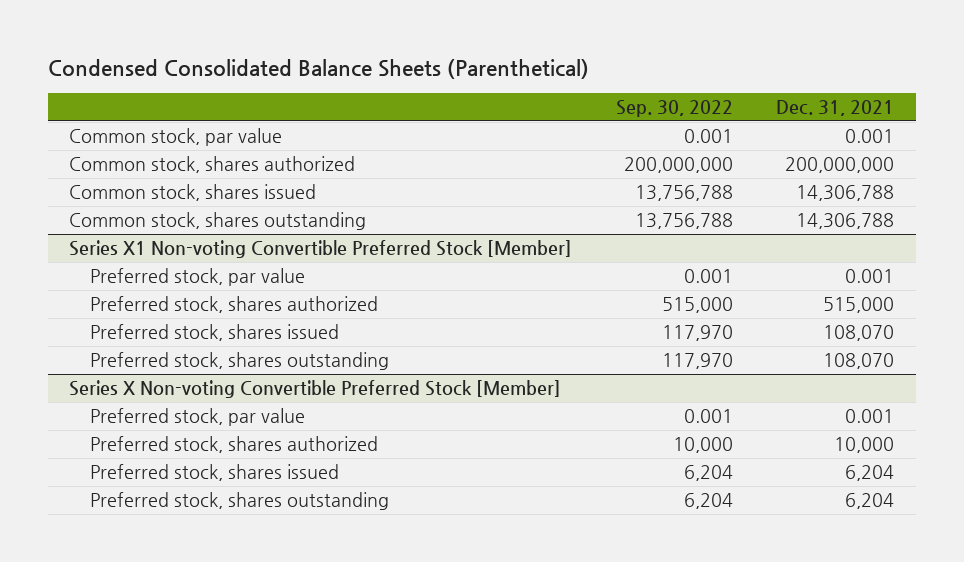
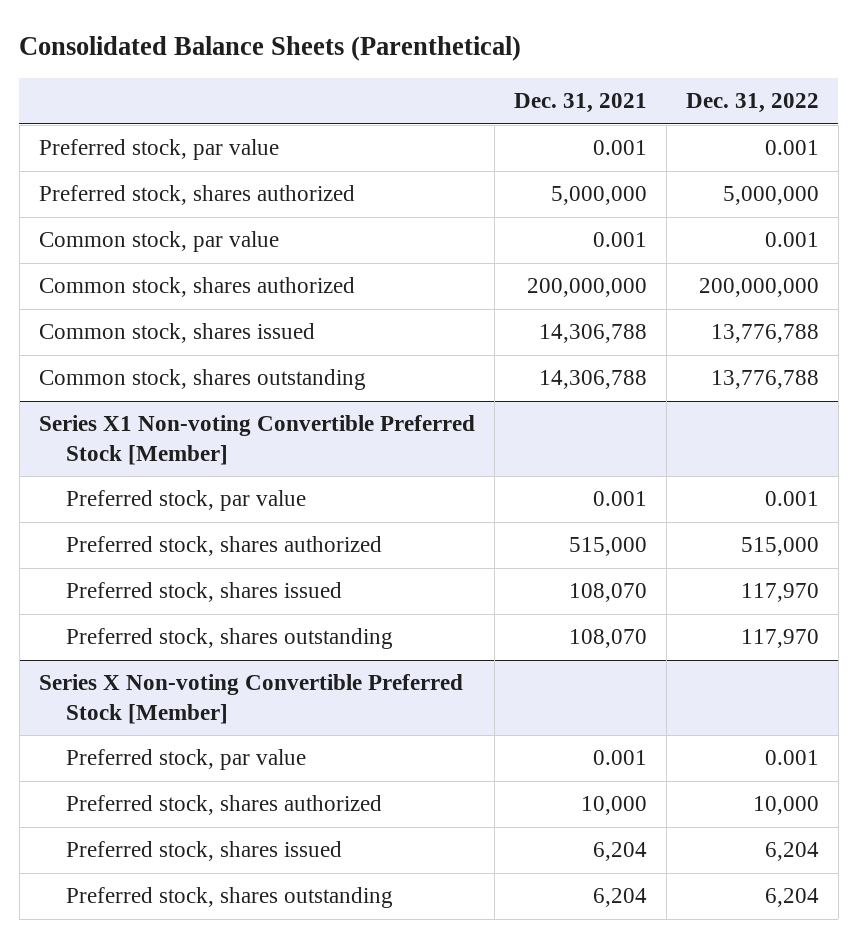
[47,58,589,79] Condensed Consolidated Balance Sheets (Parenthetical) -> [19,35,522,61] Consolidated Balance Sheets (Parenthetical)
[615,99,733,117] Sep. 30, 2022 -> none
none -> [685,93,819,114] Dec. 31, 2022
none -> [38,139,279,161] Preferred stock, par value
none -> [38,185,355,206] Preferred stock, shares authorized

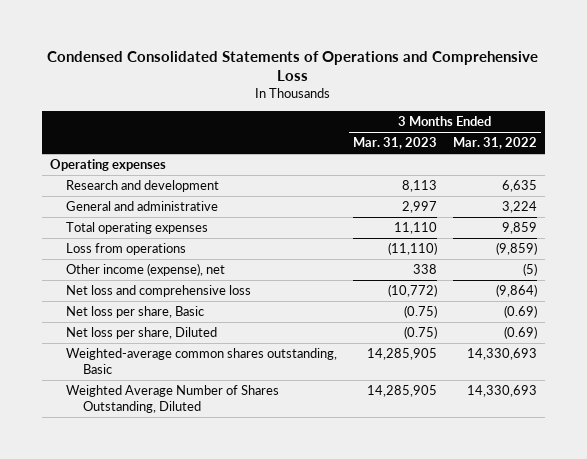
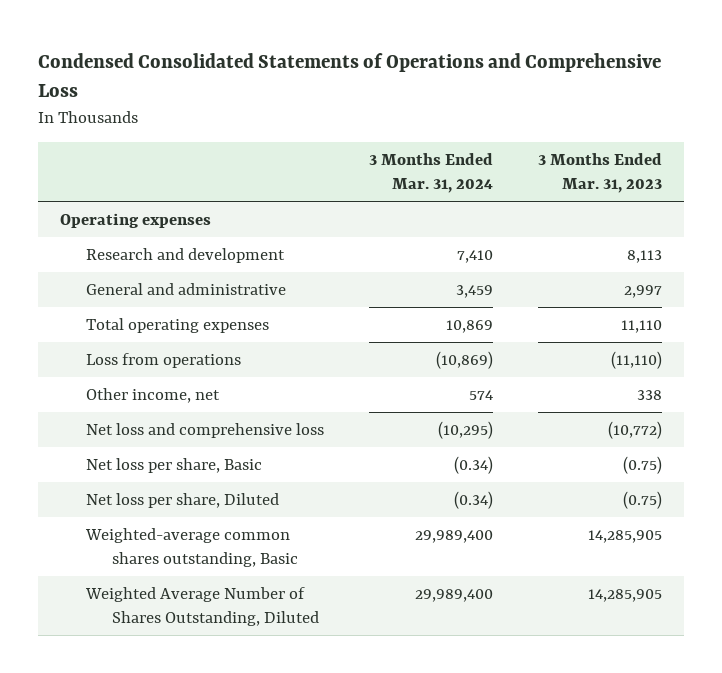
[452,137,537,150] Mar. 31, 2022 -> none
none -> [368,153,493,194] 3 Months Ended Mar. 31, 2024
[66,263,226,277] Other income (expense), net -> [86,387,221,403] Other income, net

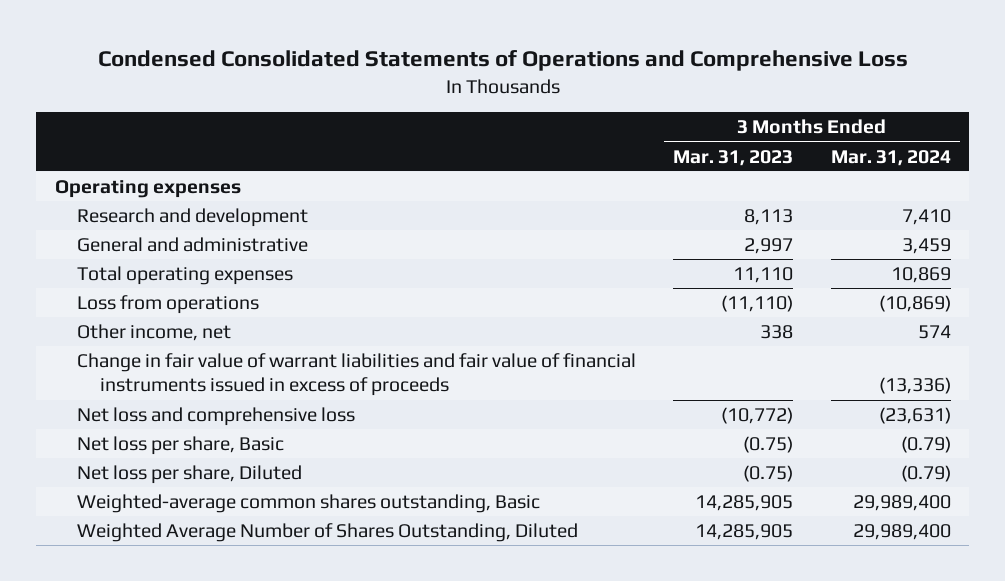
none -> [77,353,637,397] Change in fair value of warrant liabilities and fair value of financial instruments issued in excess of proceeds
[437,420,493,439] (10,295) -> [878,407,951,425] (23,631)
[453,455,493,474] (0.34) -> [900,436,951,454] (0.79)
[453,490,493,509] (0.34) -> [900,465,951,483] (0.79)

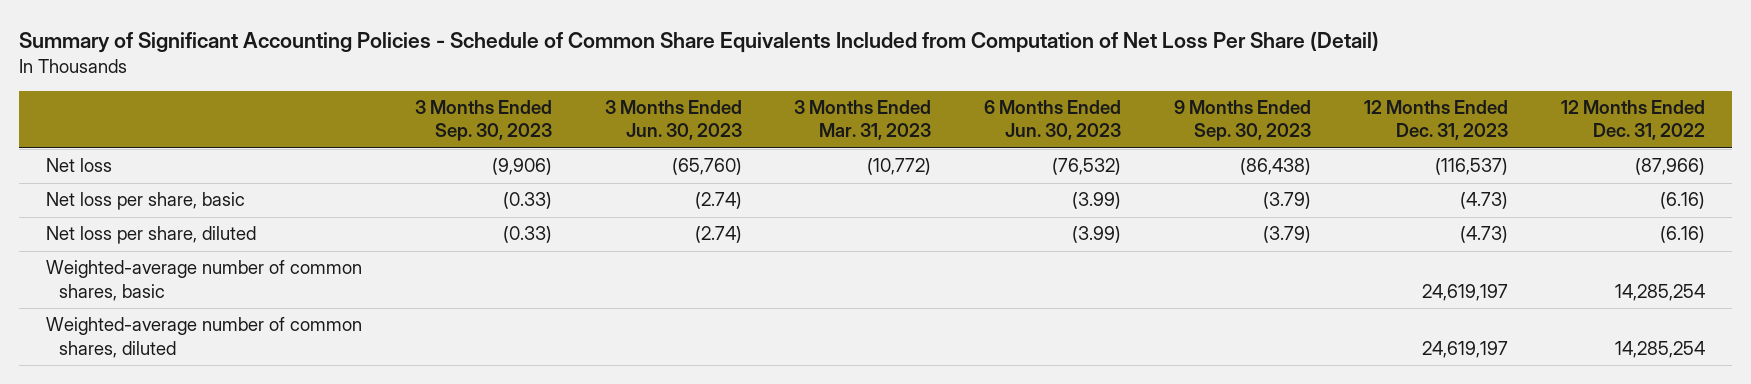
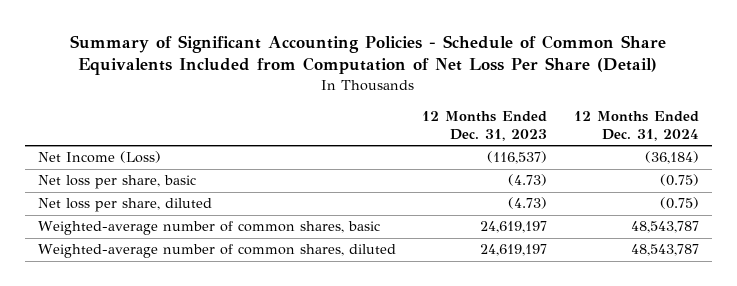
[414,100,552,142] 3 Months Ended Sep. 30, 2023 -> none
[604,100,742,141] 3 Months Ended Jun. 30, 2023 -> none
[794,100,932,141] 3 Months Ended Mar. 31, 2023 -> none
[984,100,1122,141] 6 Months Ended Jun. 30, 2023 -> none
[1174,100,1312,142] 9 Months Ended Sep. 30, 2023 -> none
[1561,100,1706,141] 12 Months Ended Dec. 31, 2022 -> none
none -> [573,111,699,141] 12 Months Ended Dec. 31, 2024
[45,158,112,173] Net loss -> [37,151,161,164] Net Income (Loss)

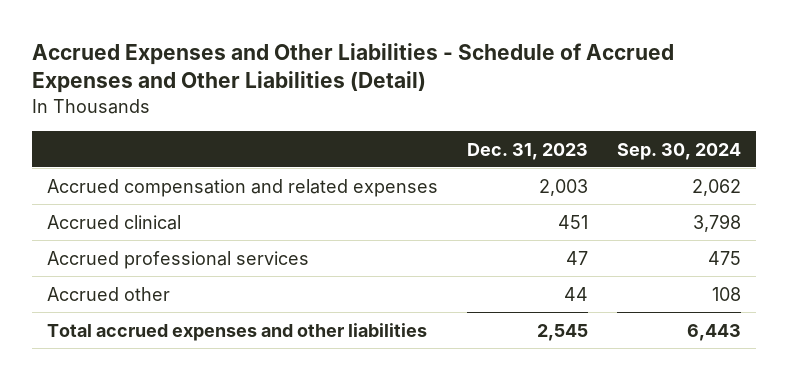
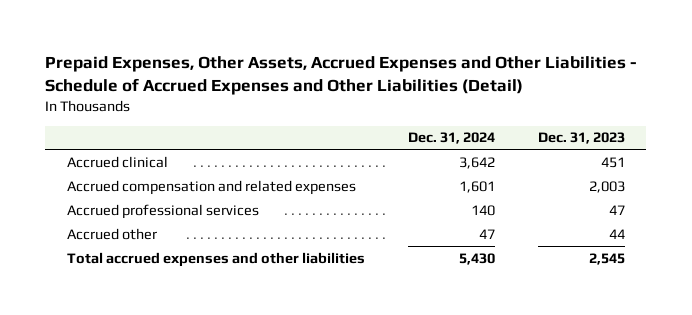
[32,43,675,94] Accrued Expenses and Other Liabilities - Schedule of Accrued Expenses and Other Liabilities (Detail) -> [45,56,638,96] Prepaid Expenses, Other Assets, Accrued Expenses and Other Liabilities - Schedule of Accrued Expenses and Other Liabilities (Detail)
[617,142,742,160] Sep. 30, 2024 -> none
none -> [407,132,495,145] Dec. 31, 2024
[46,178,438,197] Accrued compensation and related expenses -> [66,179,356,195] Accrued compensation and related expenses

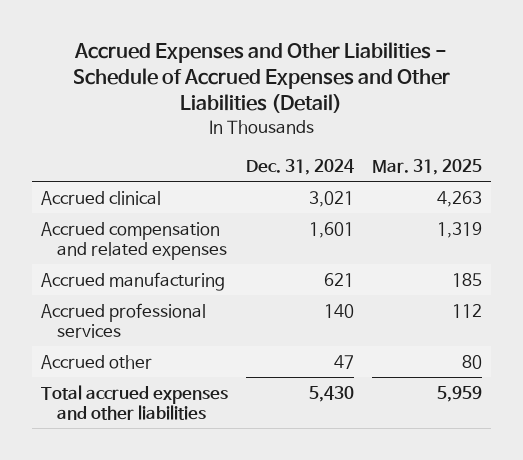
[45,56,638,96] Prepaid Expenses, Other Assets, Accrued Expenses and Other Liabilities - Schedule of Accrued Expenses and Other Liabilities (Detail) -> [73,42,451,114] Accrued Expenses and Other Liabilities - Schedule of Accrued Expenses and Other Liabilities (Detail)
[537,132,625,145] Dec. 31, 2023 -> none
none -> [371,158,482,175] Mar. 31, 2025
[458,156,495,169] 3,642 -> [308,190,354,207] 3,021
none -> [40,271,225,291] Accrued manufacturing

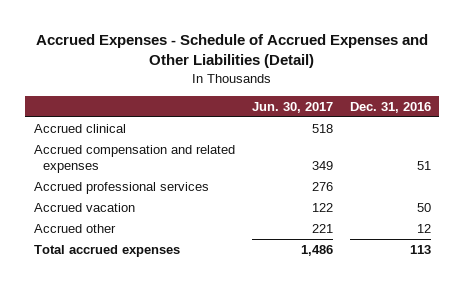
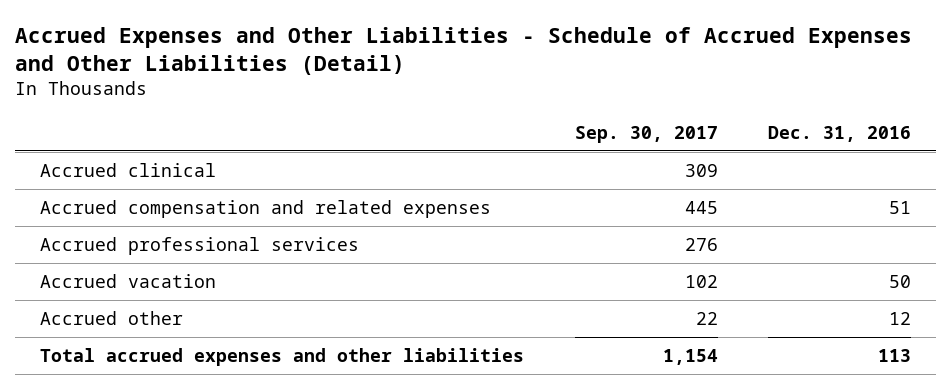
[36,34,429,69] Accrued Expenses - Schedule of Accrued Expenses and Other Liabilities (Detail) -> [14,26,912,75] Accrued Expenses and Other Liabilities - Schedule of Accrued Expenses and Other Liabilities (Detail)
[251,101,333,113] Jun. 30, 2017 -> none
none -> [574,125,718,143] Sep. 30, 2017
[33,244,180,257] Total accrued expenses -> [40,348,525,367] Total accrued expenses and other liabilities

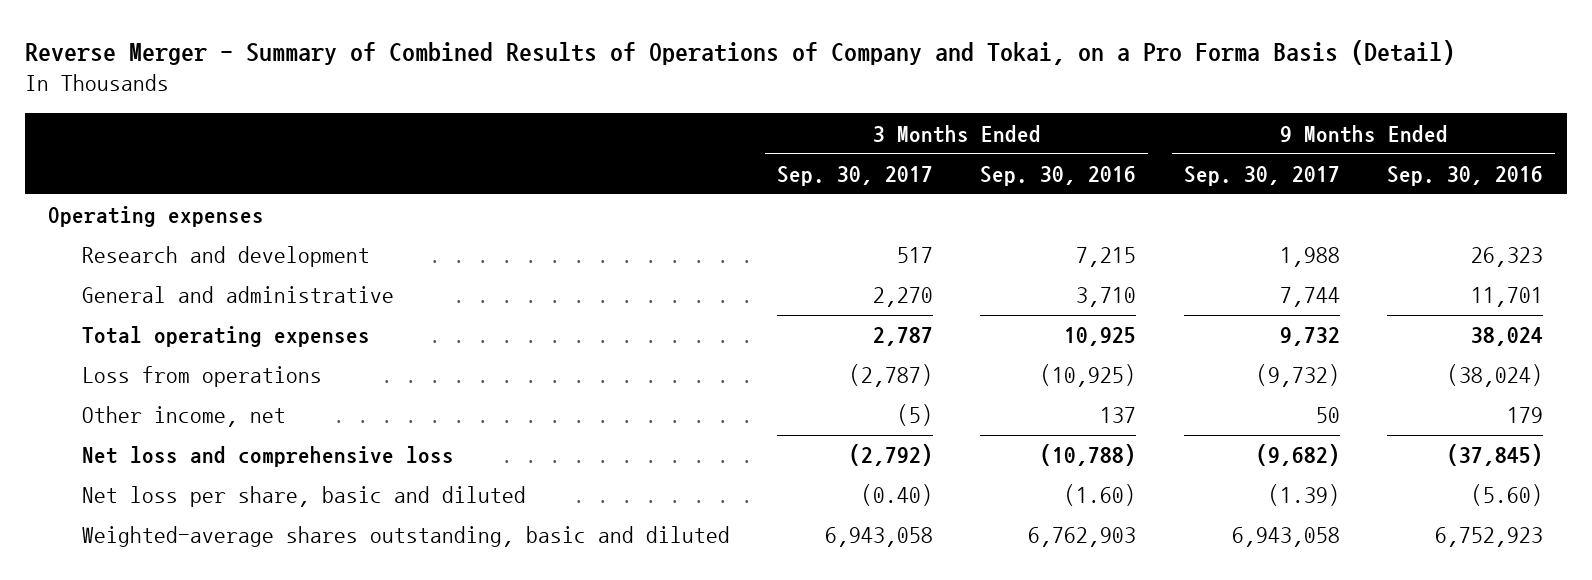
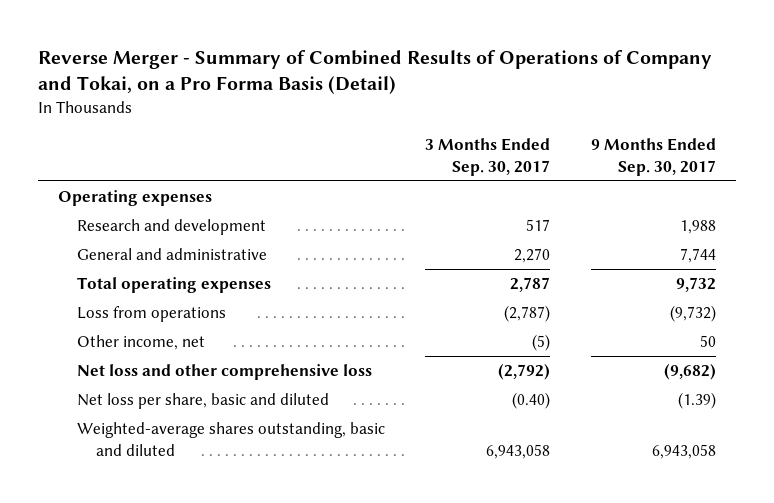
[980,165,1137,186] Sep. 30, 2016 -> none
[1387,165,1544,186] Sep. 30, 2016 -> none
[81,446,454,468] Net loss and comprehensive loss -> [77,364,373,381] Net loss and other comprehensive loss

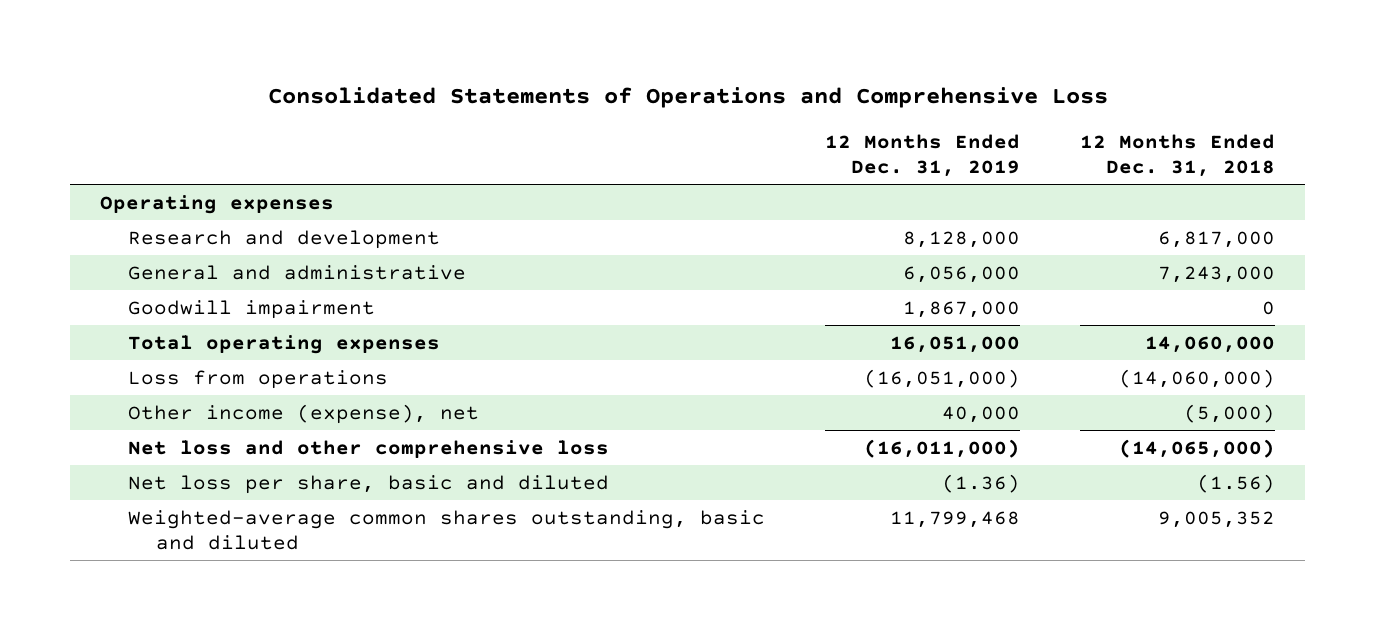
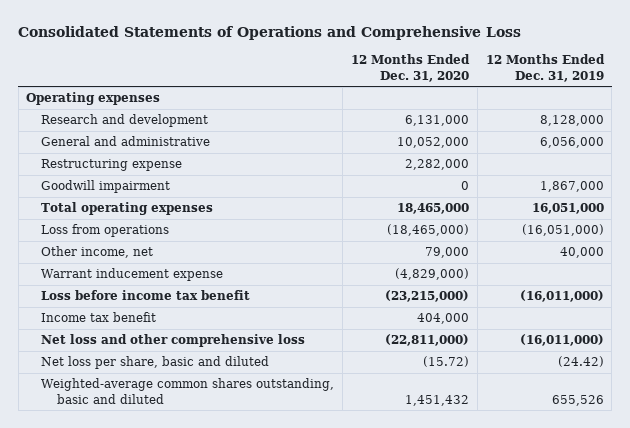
[1080,133,1276,178] 12 Months Ended Dec. 31, 2018 -> none
none -> [351,54,471,82] 12 Months Ended Dec. 31, 2020
none -> [41,159,183,172] Restructuring expense
[128,403,480,424] Other income (expense), net -> [41,246,154,259] Other income, net
none -> [41,268,224,282] Warrant inducement expense
none -> [41,290,251,301] Loss before income tax benefit
none -> [41,312,157,323] Income tax benefit
[942,473,1021,493] (1.36) -> [557,356,604,368] (24.42)
[890,510,1021,528] 11,799,468 -> [551,394,604,406] 655,526

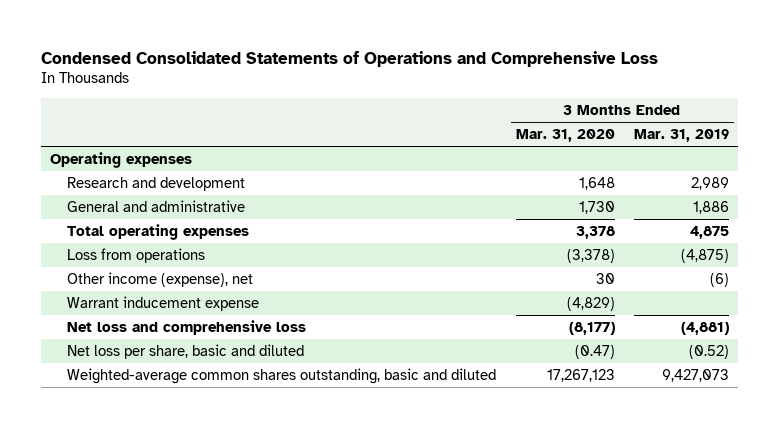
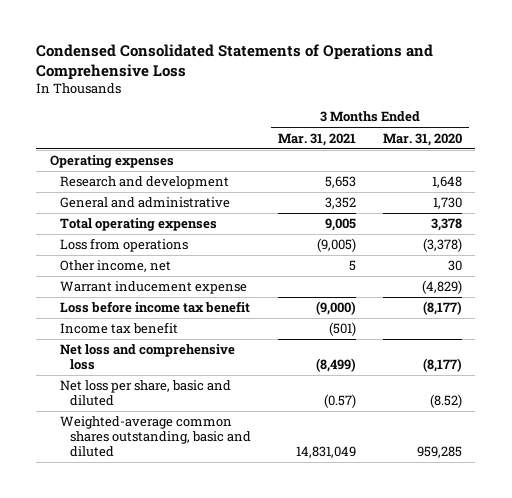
[633,129,729,143] Mar. 31, 2019 -> none
none -> [278,132,357,146] Mar. 31, 2021
[67,272,254,288] Other income (expense), net -> [59,260,171,273] Other income, net
none -> [59,301,250,314] Loss before income tax benefit
none -> [59,322,178,335] Income tax benefit
[574,345,615,360] (0.47) -> [429,394,462,409] (8.52)
[546,369,615,383] 17,267,123 -> [416,446,462,459] 959,285

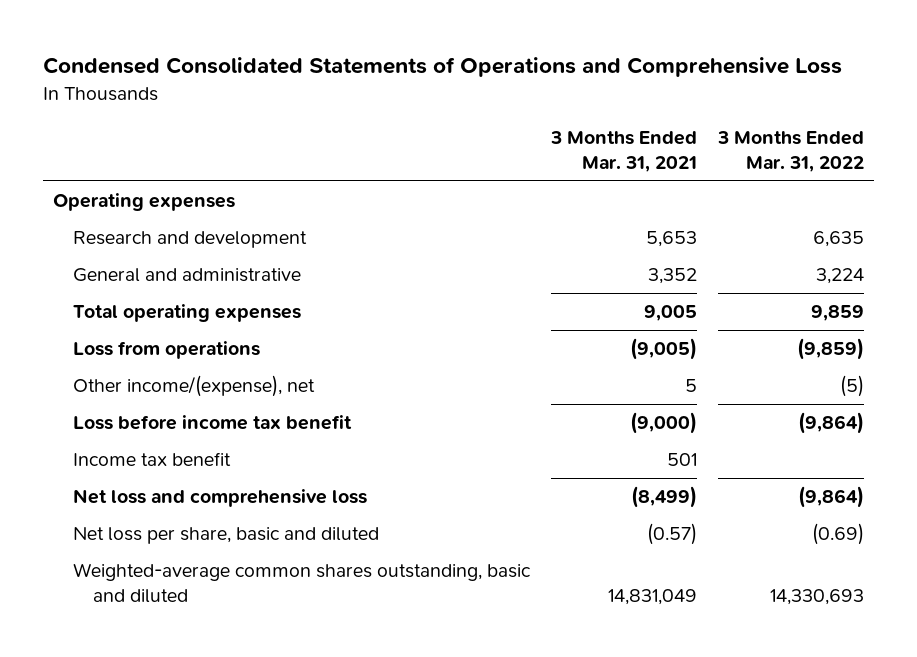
[382,132,462,146] Mar. 31, 2020 -> none
none -> [716,131,864,173] 3 Months Ended Mar. 31, 2022
[59,281,247,295] Warrant inducement expense -> none
[59,260,171,273] Other income, net -> [72,375,315,398] Other income/(expense), net
[329,322,357,337] (501) -> [666,453,697,467] 501

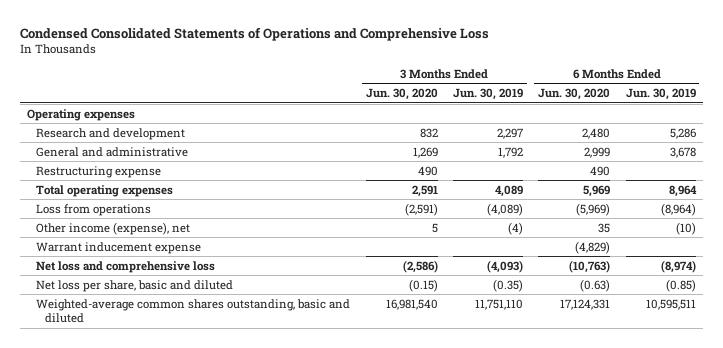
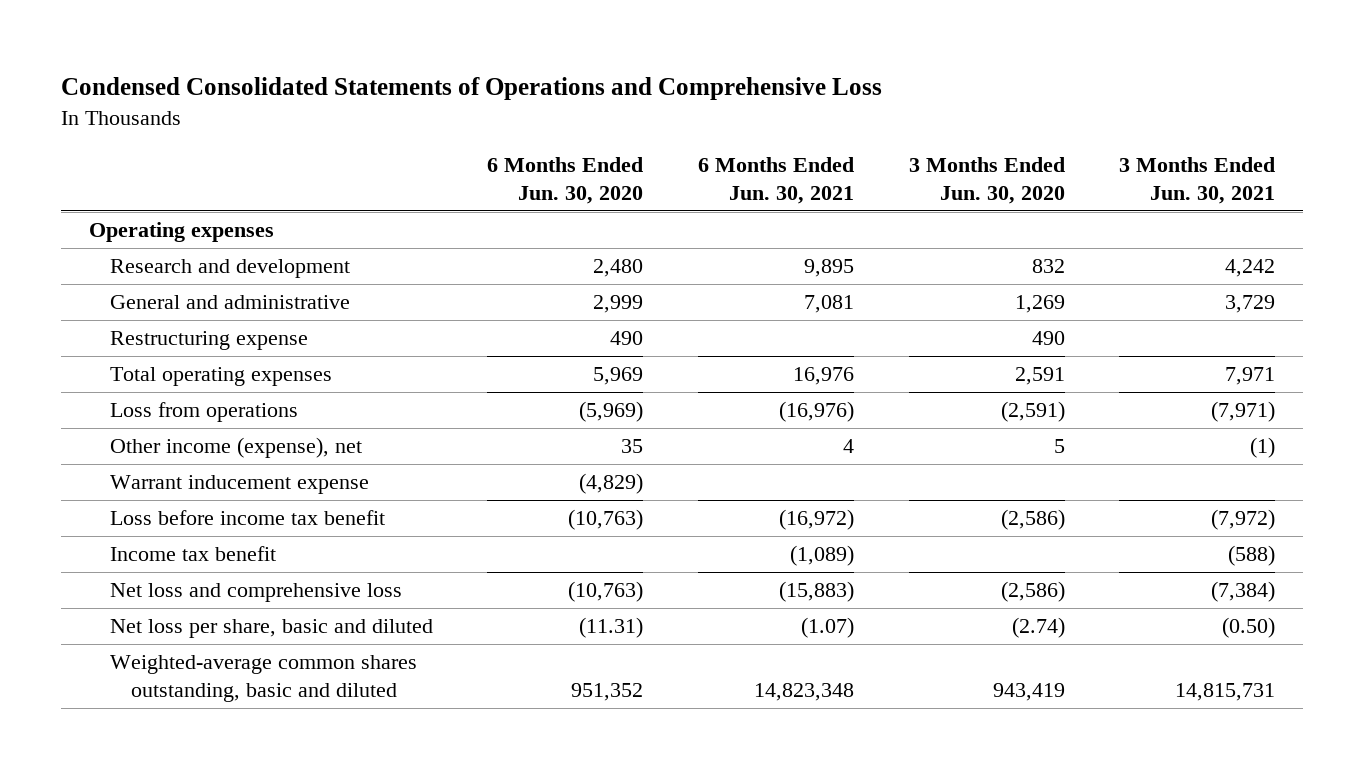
[452,88,523,101] Jun. 30, 2019 -> none
[625,88,696,101] Jun. 30, 2019 -> none
none -> [697,156,854,204] 6 Months Ended Jun. 30, 2021
none -> [1119,156,1276,204] 3 Months Ended Jun. 30, 2021
none -> [109,510,385,526] Loss before income tax benefit
none -> [109,546,276,562] Income tax benefit
[408,278,438,292] (0.15) -> [1011,617,1065,639] (2.74)
[580,278,611,292] (0.63) -> [579,617,644,639] (11.31)
[385,298,438,310] 16,981,540 -> [992,682,1065,701] 943,419
[560,298,611,310] 17,124,331 -> [571,682,644,701] 951,352

